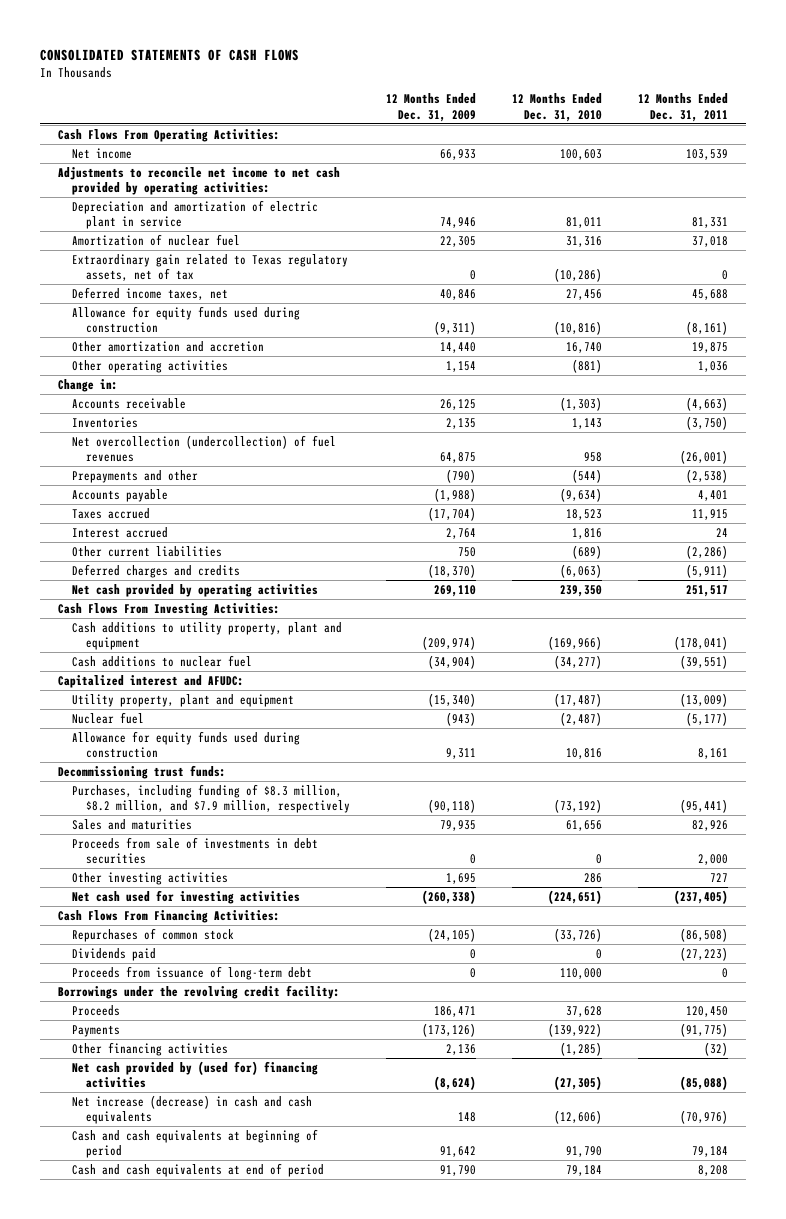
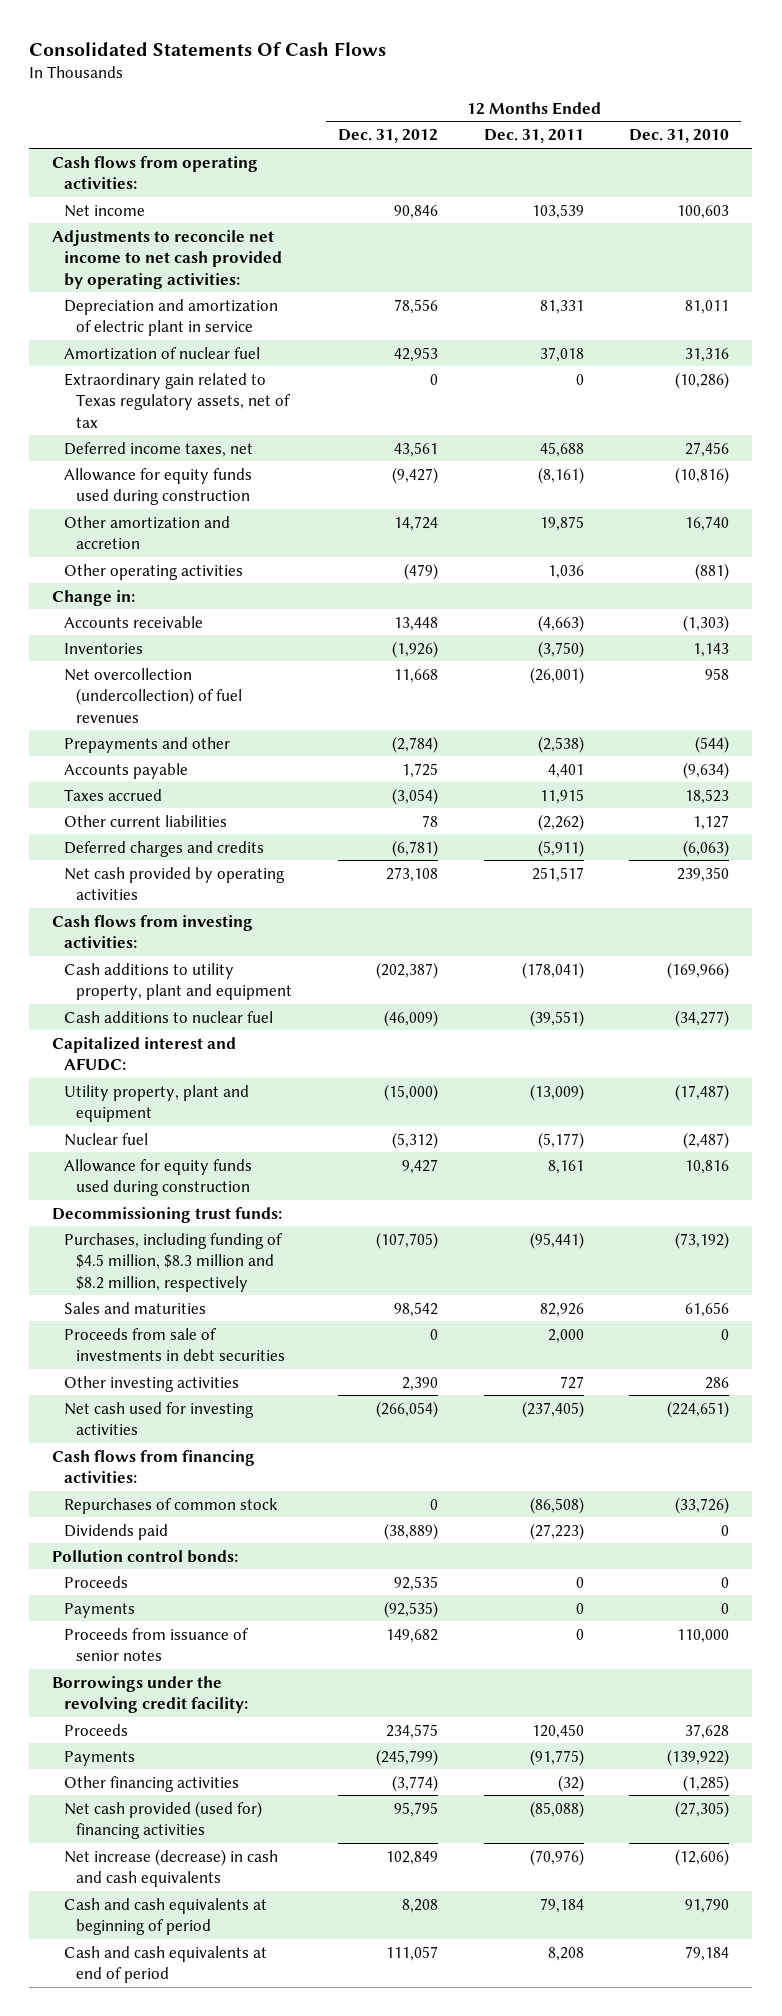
[40,48,300,61] CONSOLIDATED STATEMENTS OF CASH FLOWS -> [29,41,387,56] Consolidated Statements Of Cash Flows
[386,92,477,122] 12 Months Ended Dec. 31, 2009 -> none
none -> [337,129,438,144] Dec. 31, 2012
[58,128,281,142] Cash Flows From Operating Activities: -> [52,155,259,190] Cash flows from operating activities:
[72,526,169,538] Interest accrued -> none
[572,544,603,559] (689) -> [693,814,730,830] 1,127
[685,544,728,559] (2,286) -> [537,813,584,831] (2,262)
[58,602,281,616] Cash Flows From Investing Activities: -> [52,914,254,949] Cash flows from investing activities:
[72,783,351,814] Purchases, including funding of $8.3 million, $8.2 million, and $7.9 million, respectively -> [64,1232,284,1292] Purchases, including funding of $4.5 million, $8.3 million and $8.2 million, respectively
[58,909,281,923] Cash Flows From Financing Activities: -> [52,1449,256,1484] Cash flows from financing activities:
none -> [52,1549,239,1563] Pollution control bonds:
none -> [64,1575,129,1588] Proceeds
none -> [64,1602,136,1618] Payments
[72,965,313,980] Proceeds from issuance of long-term debt -> [64,1627,250,1662] Proceeds from issuance of senior notes
[72,1060,319,1089] Net cash provided by (used for) financing activities -> [64,1800,263,1840] Net cash provided (used for) financing activities

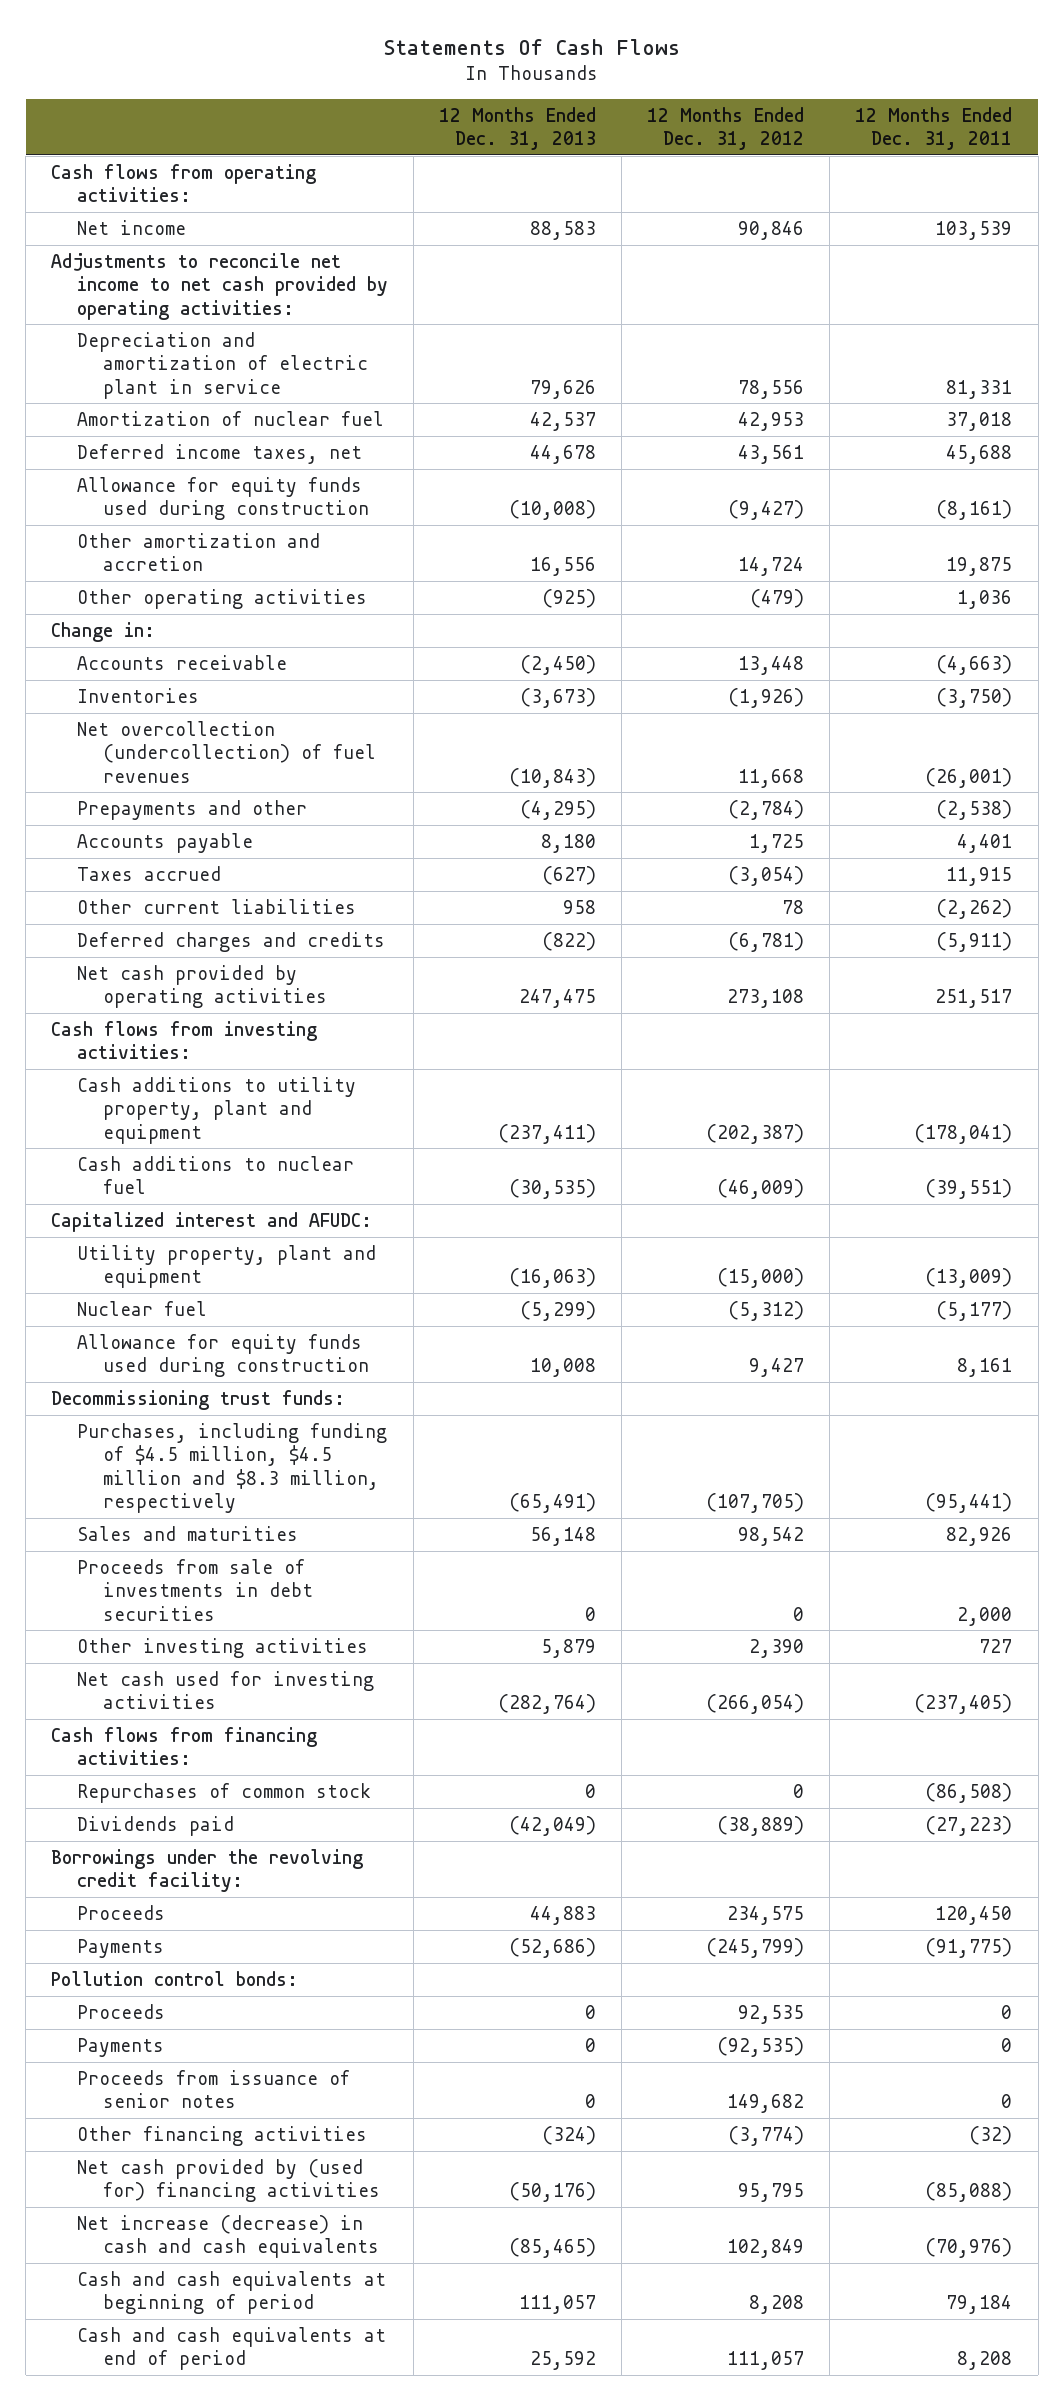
[29,41,387,56] Consolidated Statements Of Cash Flows -> [382,38,680,55] Statements Of Cash Flows
[629,129,730,144] Dec. 31, 2010 -> none
none -> [439,106,597,151] 12 Months Ended Dec. 31, 2013
[64,372,291,428] Extraordinary gain related to Texas regulatory assets, net of tax -> none
[64,1232,284,1292] Purchases, including funding of $4.5 million, $8.3 million and $8.2 million, respectively -> [77,1422,388,1513] Purchases, including funding of $4.5 million, $4.5 million and $8.3 million, respectively
[52,1675,249,1714] Borrowings under the revolving credit facility: -> [51,1848,364,1893] Borrowings under the revolving credit facility:
[64,1723,129,1736] Proceeds -> [77,1904,166,1920] Proceeds
[64,1750,136,1766] Payments -> [77,1938,165,1958] Payments
[64,1800,263,1840] Net cash provided (used for) financing activities -> [77,2158,381,2203] Net cash provided by (used for) financing activities

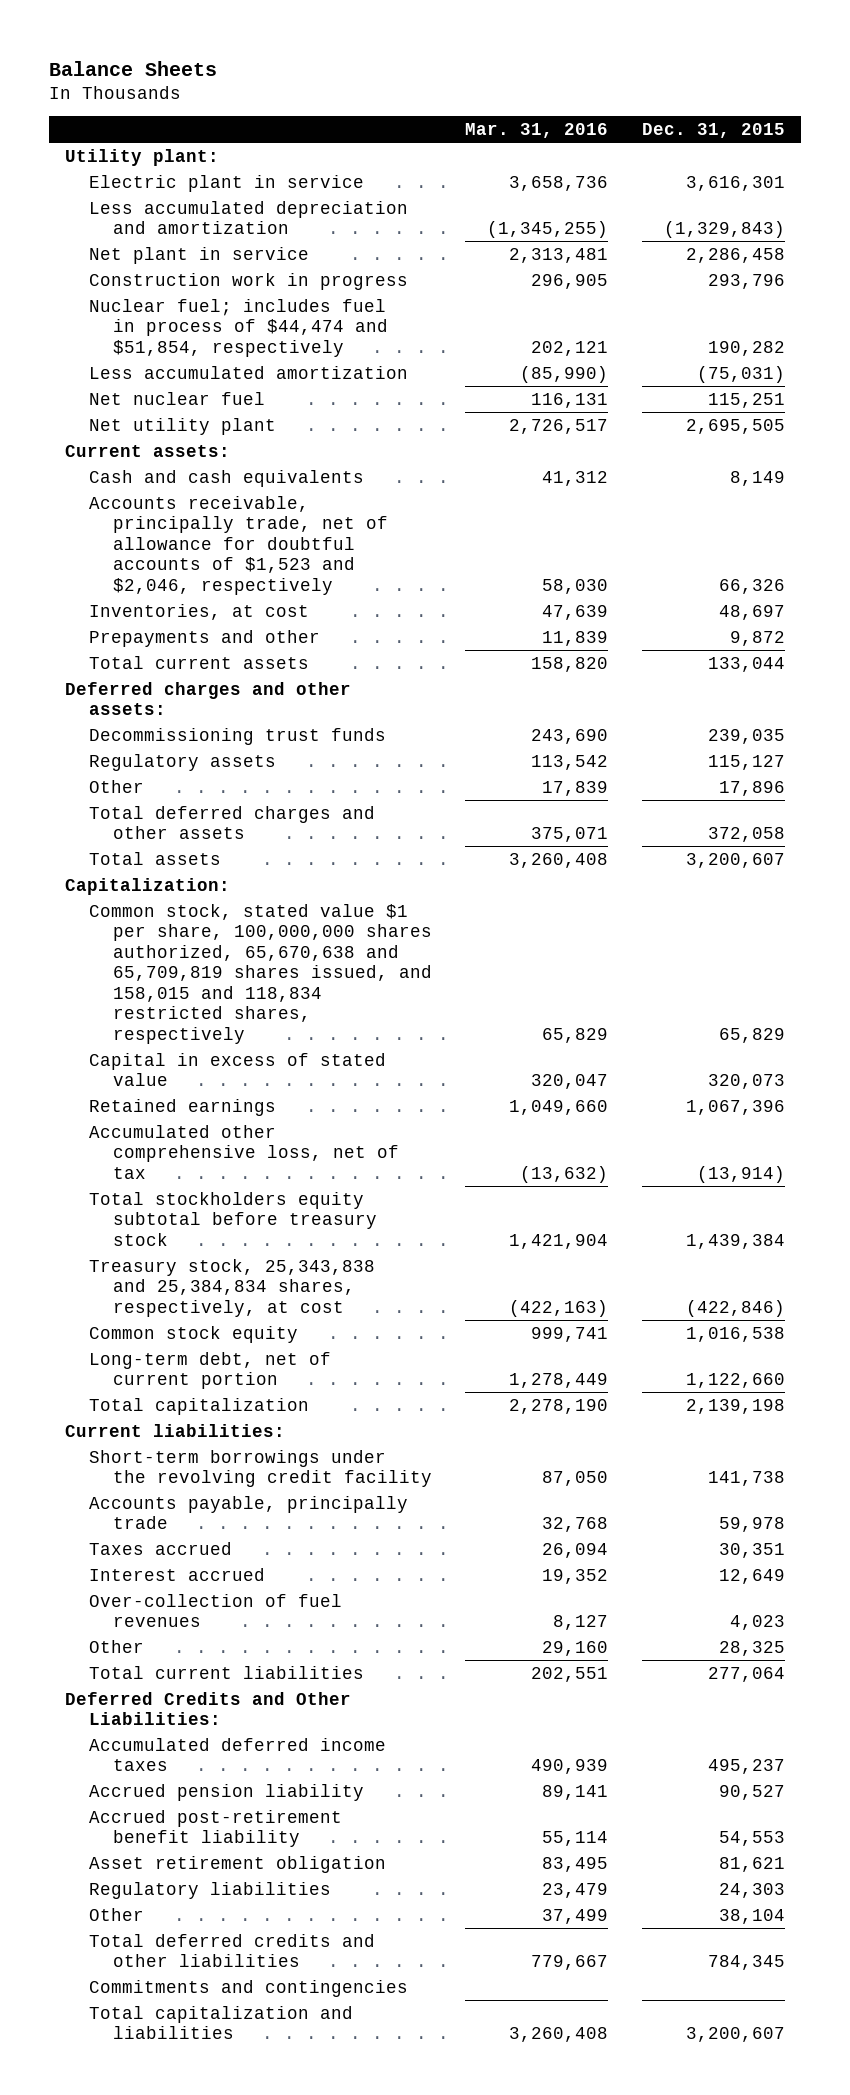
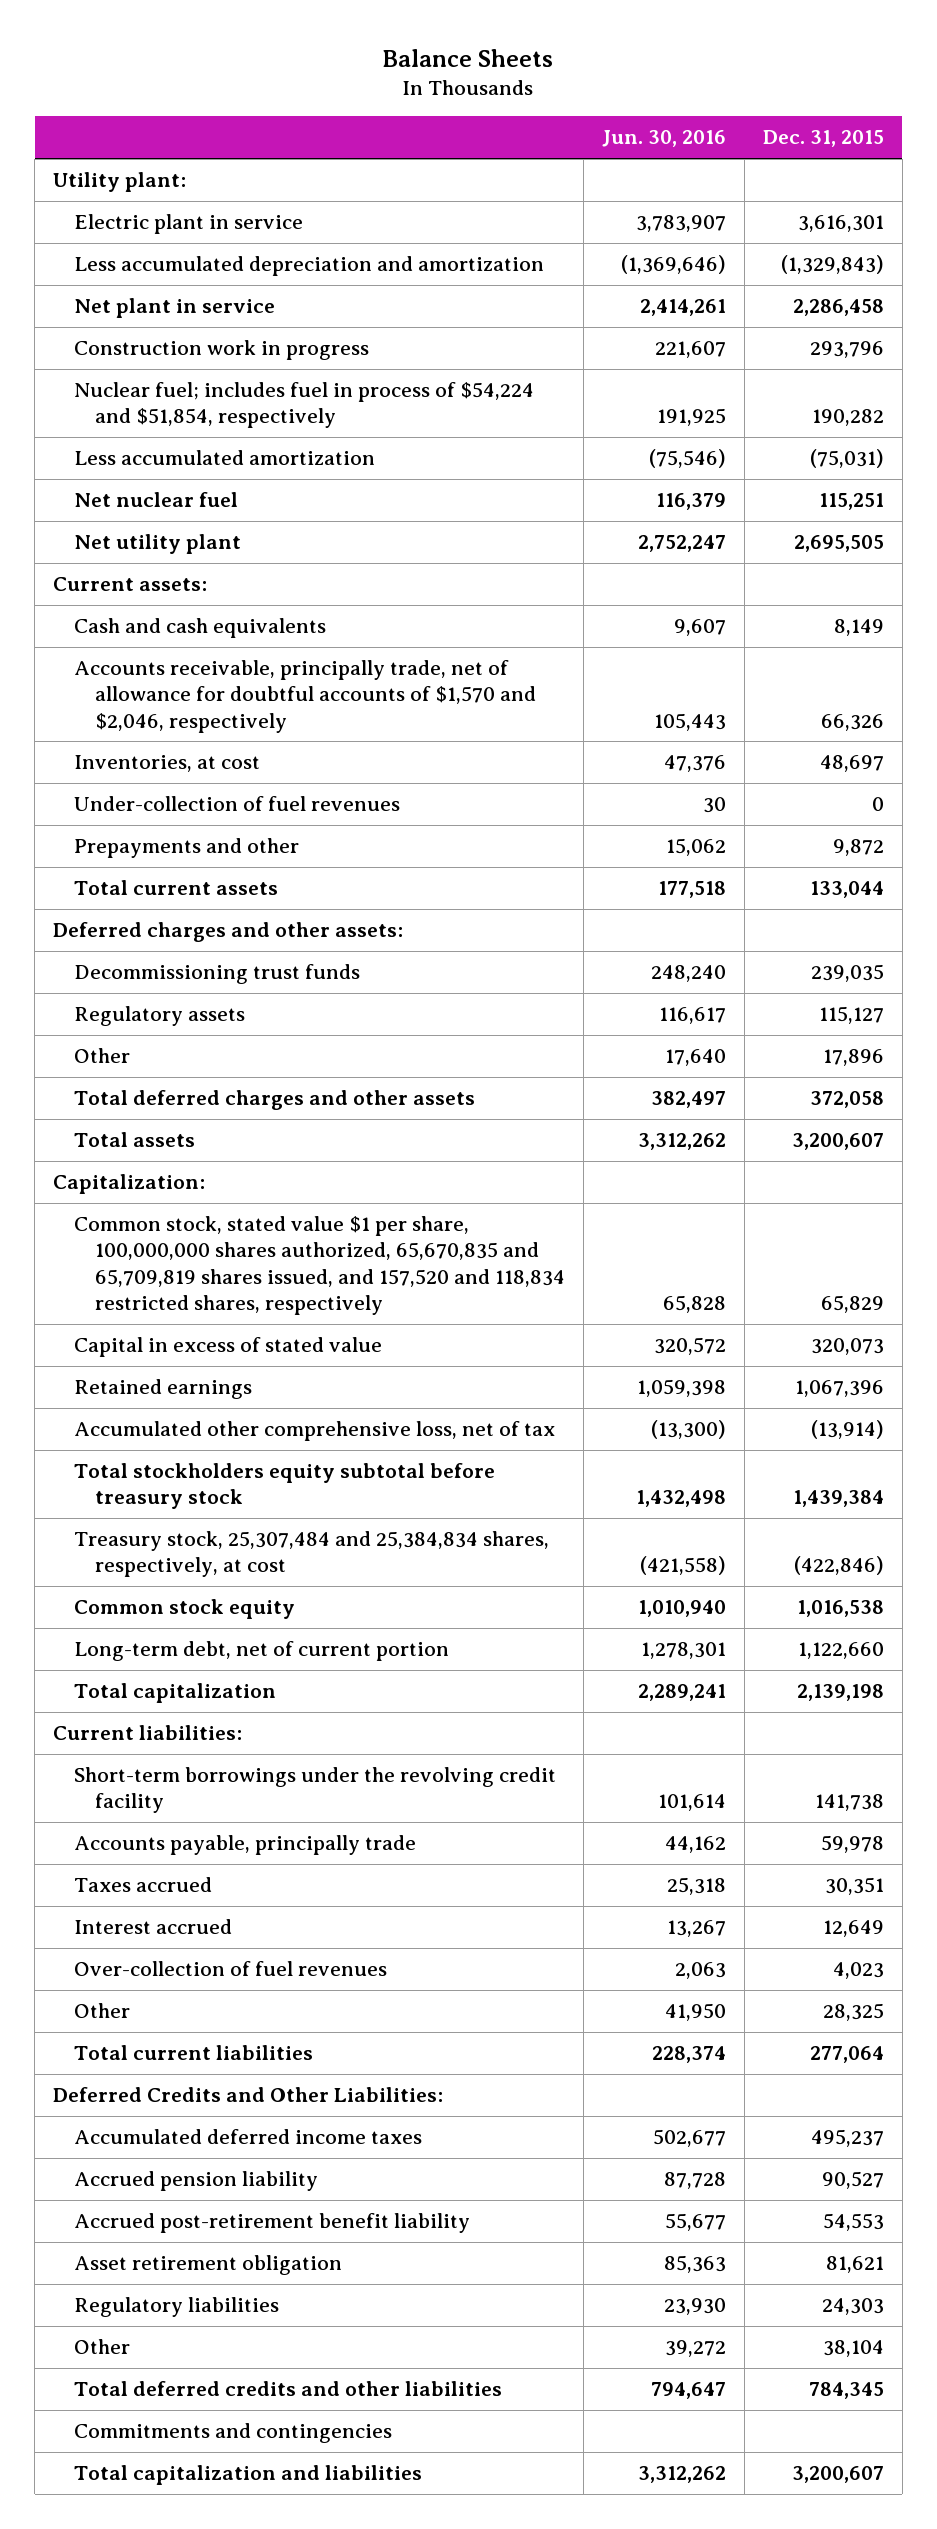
[465,122,609,138] Mar. 31, 2016 -> none
none -> [601,130,726,148] Jun. 30, 2016
[89,298,388,357] Nuclear fuel; includes fuel in process of $44,474 and $51,854, respectively -> [74,382,535,429] Nuclear fuel; includes fuel in process of $54,224 and $51,854, respectively
[89,495,388,595] Accounts receivable, principally trade, net of allowance for doubtful accounts of $1,523 and $2,046, respectively -> [74,660,536,733] Accounts receivable, principally trade, net of allowance for doubtful accounts of $1,570 and $2,046, respectively
none -> [74,796,401,812] Under-collection of fuel revenues
[89,903,432,1044] Common stock, stated value $1 per share, 100,000,000 shares authorized, 65,670,638 and 65,709,819 shares issued, and 158,015 and 118,834 restricted shares, respectively -> [74,1216,565,1315] Common stock, stated value $1 per share, 100,000,000 shares authorized, 65,670,835 and 65,709,819 shares issued, and 157,520 and 118,834 restricted shares, respectively
[89,1258,376,1317] Treasury stock, 25,343,838 and 25,384,834 shares, respectively, at cost -> [74,1531,550,1578] Treasury stock, 25,307,484 and 25,384,834 shares, respectively, at cost

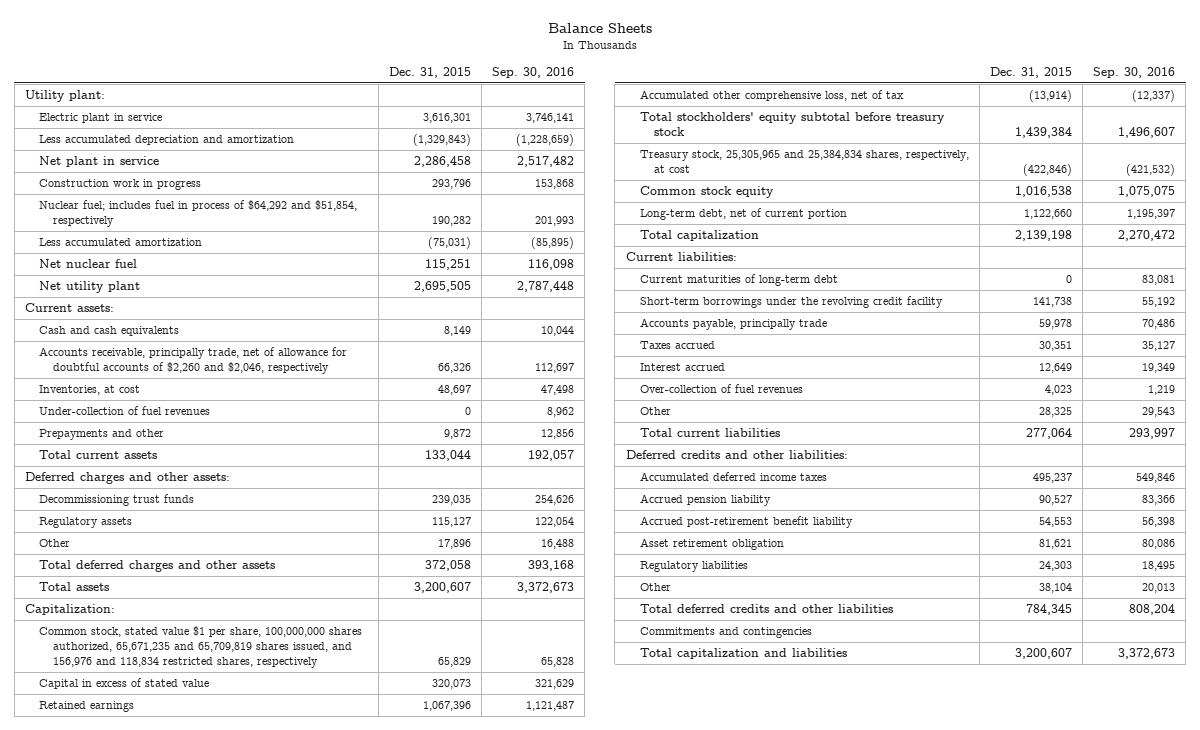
[601,130,726,148] Jun. 30, 2016 -> none
none -> [492,66,575,78] Sep. 30, 2016
[74,382,535,429] Nuclear fuel; includes fuel in process of $54,224 and $51,854, respectively -> [38,199,357,228] Nuclear fuel; includes fuel in process of $64,292 and $51,854, respectively
[74,660,536,733] Accounts receivable, principally trade, net of allowance for doubtful accounts of $1,570 and $2,046, respectively -> [38,346,347,375] Accounts receivable, principally trade, net of allowance for doubtful accounts of $2,260 and $2,046, respectively
[74,1216,565,1315] Common stock, stated value $1 per share, 100,000,000 shares authorized, 65,670,835 and 65,709,819 shares issued, and 157,520 and 118,834 restricted shares, respectively -> [38,625,362,669] Common stock, stated value $1 per share, 100,000,000 shares authorized, 65,671,235 and 65,709,819 shares issued, and 156,976 and 118,834 restricted shares, respectively
[74,1463,496,1510] Total stockholders equity subtotal before treasury stock -> [639,111,945,137] Total stockholders' equity subtotal before treasury stock
[74,1531,550,1578] Treasury stock, 25,307,484 and 25,384,834 shares, respectively, at cost -> [639,149,969,174] Treasury stock, 25,305,965 and 25,384,834 shares, respectively, at cost
none -> [639,273,838,286] Current maturities of long-term debt
[53,2087,444,2103] Deferred Credits and Other Liabilities: -> [625,449,848,459] Deferred credits and other liabilities:

